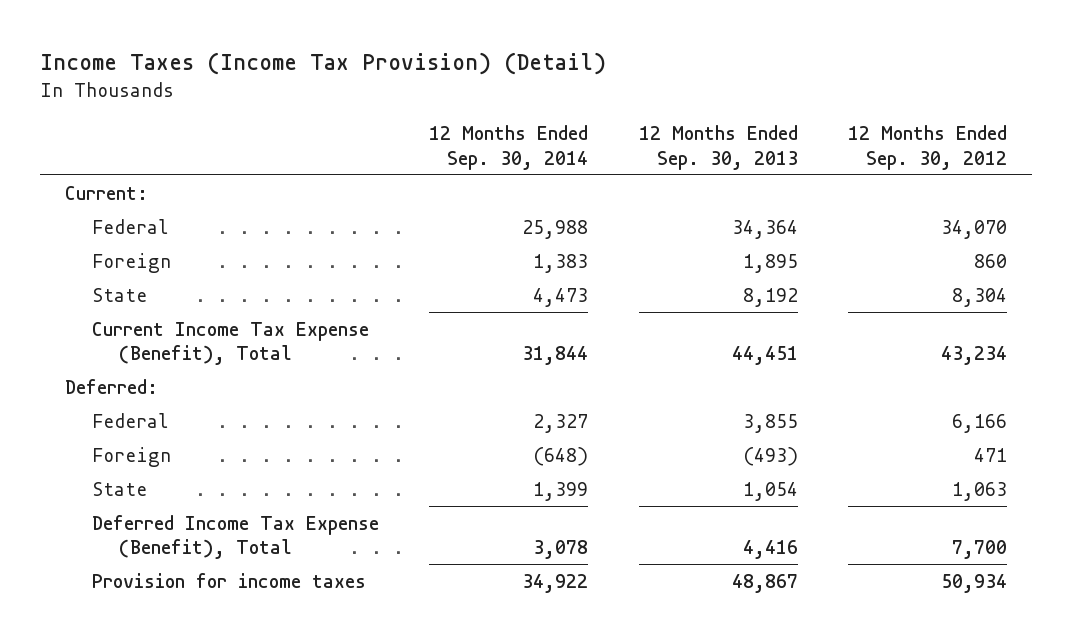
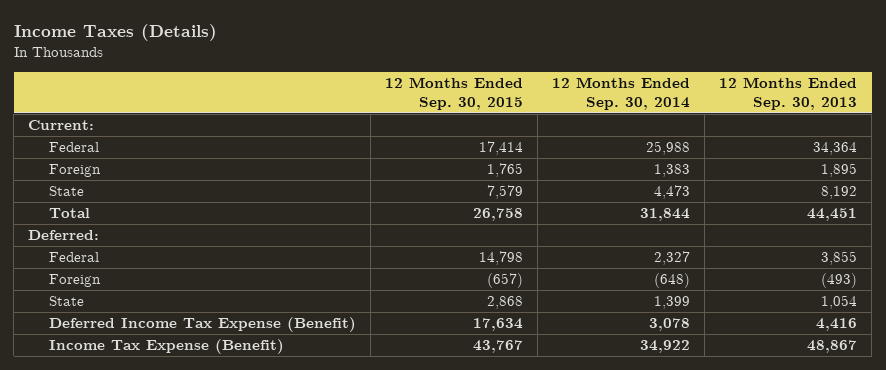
[39,52,606,76] Income Taxes (Income Tax Provision) (Detail) -> [13,23,217,41] Income Taxes (Details)
[847,125,1007,170] 12 Months Ended Sep. 30, 2012 -> none
none -> [385,77,524,110] 12 Months Ended Sep. 30, 2015
[91,321,369,366] Current Income Tax Expense (Benefit), Total -> [49,208,91,219] Total
[91,514,379,560] Deferred Income Tax Expense (Benefit), Total -> [49,317,357,333] Deferred Income Tax Expense (Benefit)
[91,572,366,588] Provision for income taxes -> [49,339,285,355] Income Tax Expense (Benefit)

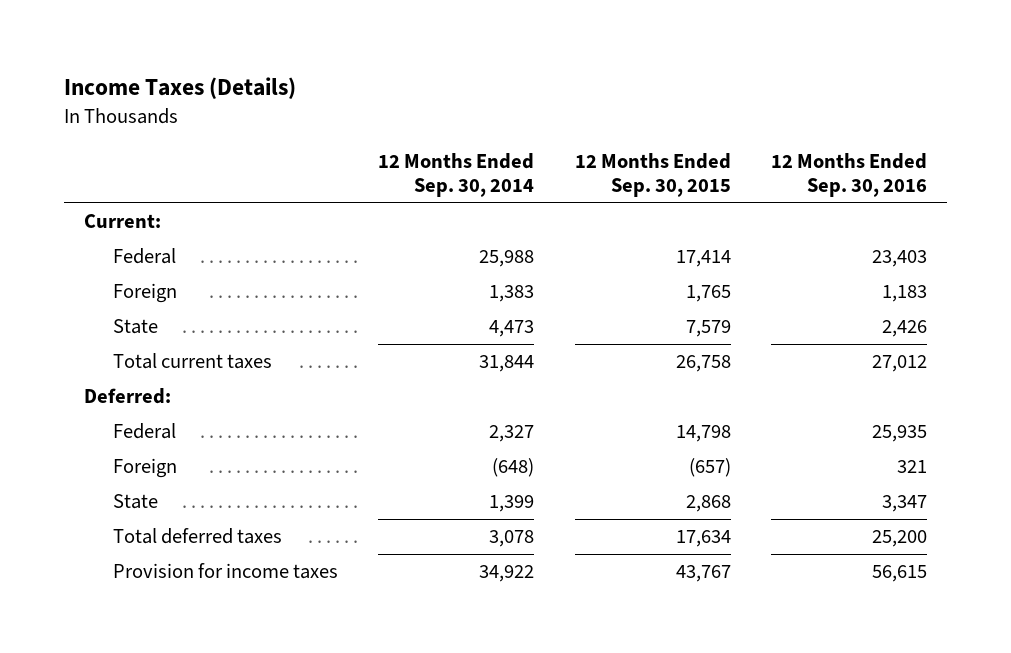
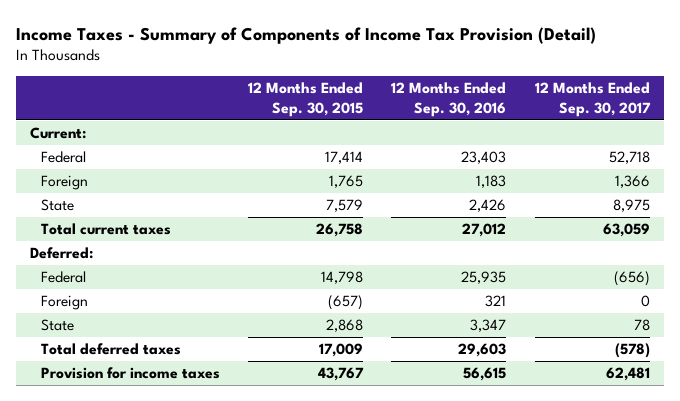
[63,77,296,100] Income Taxes (Details) -> [15,26,596,44] Income Taxes - Summary of Components of Income Tax Provision (Detail)
[378,152,535,197] 12 Months Ended Sep. 30, 2014 -> none
none -> [534,82,651,117] 12 Months Ended Sep. 30, 2017
[675,530,731,548] 17,634 -> [319,343,364,358] 17,009
[871,530,927,548] 25,200 -> [458,343,507,358] 29,603

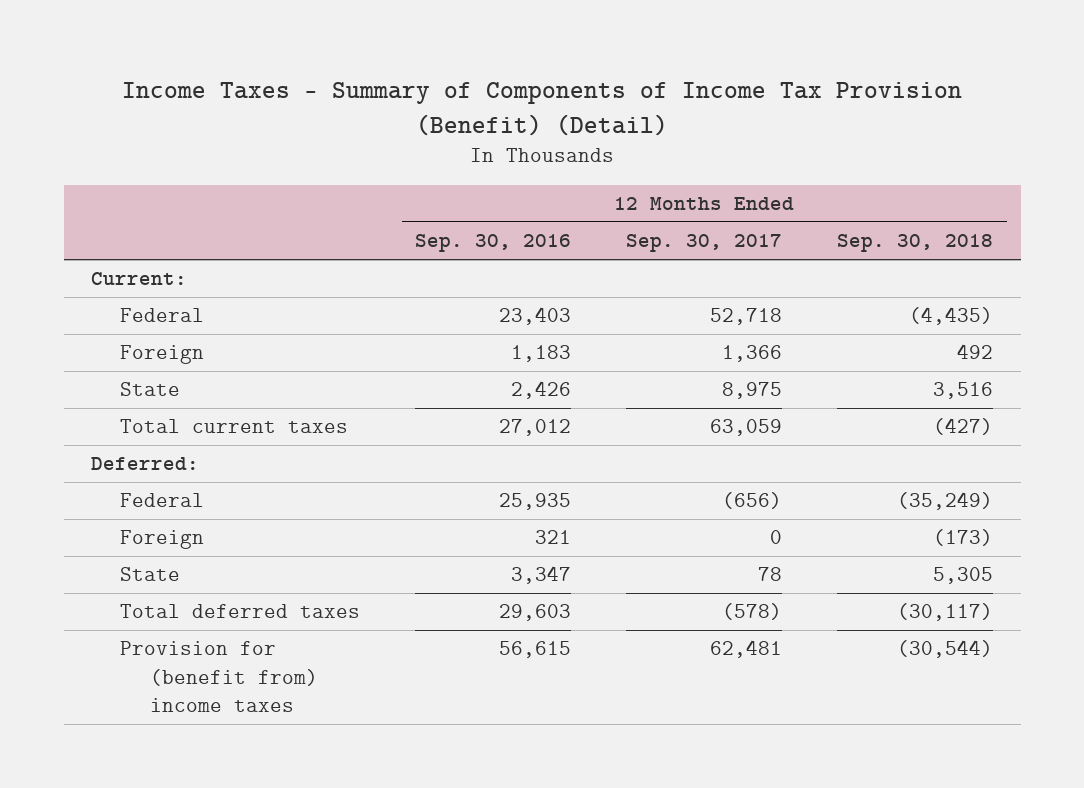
[15,26,596,44] Income Taxes - Summary of Components of Income Tax Provision (Detail) -> [122,82,963,136] Income Taxes - Summary of Components of Income Tax Provision (Benefit) (Detail)
[248,82,364,117] 12 Months Ended Sep. 30, 2015 -> none
none -> [837,234,994,253] Sep. 30, 2018
[40,367,220,380] Provision for income taxes -> [120,641,318,713] Provision for (benefit from) income taxes

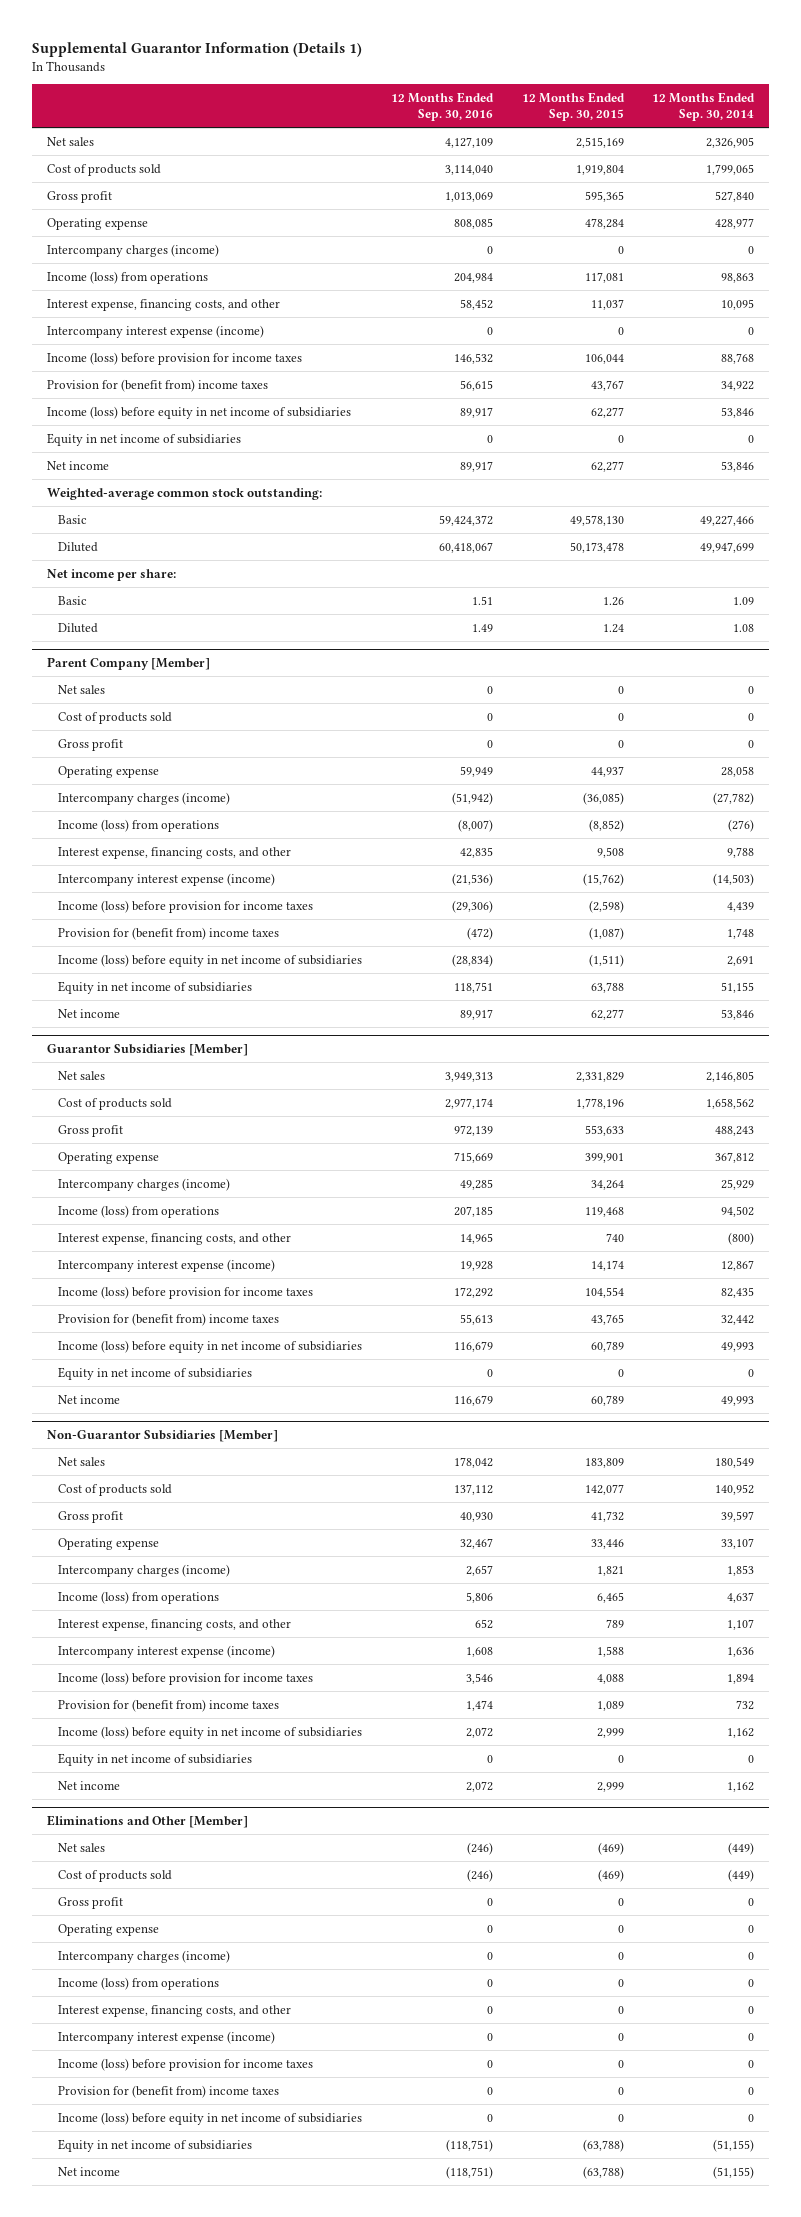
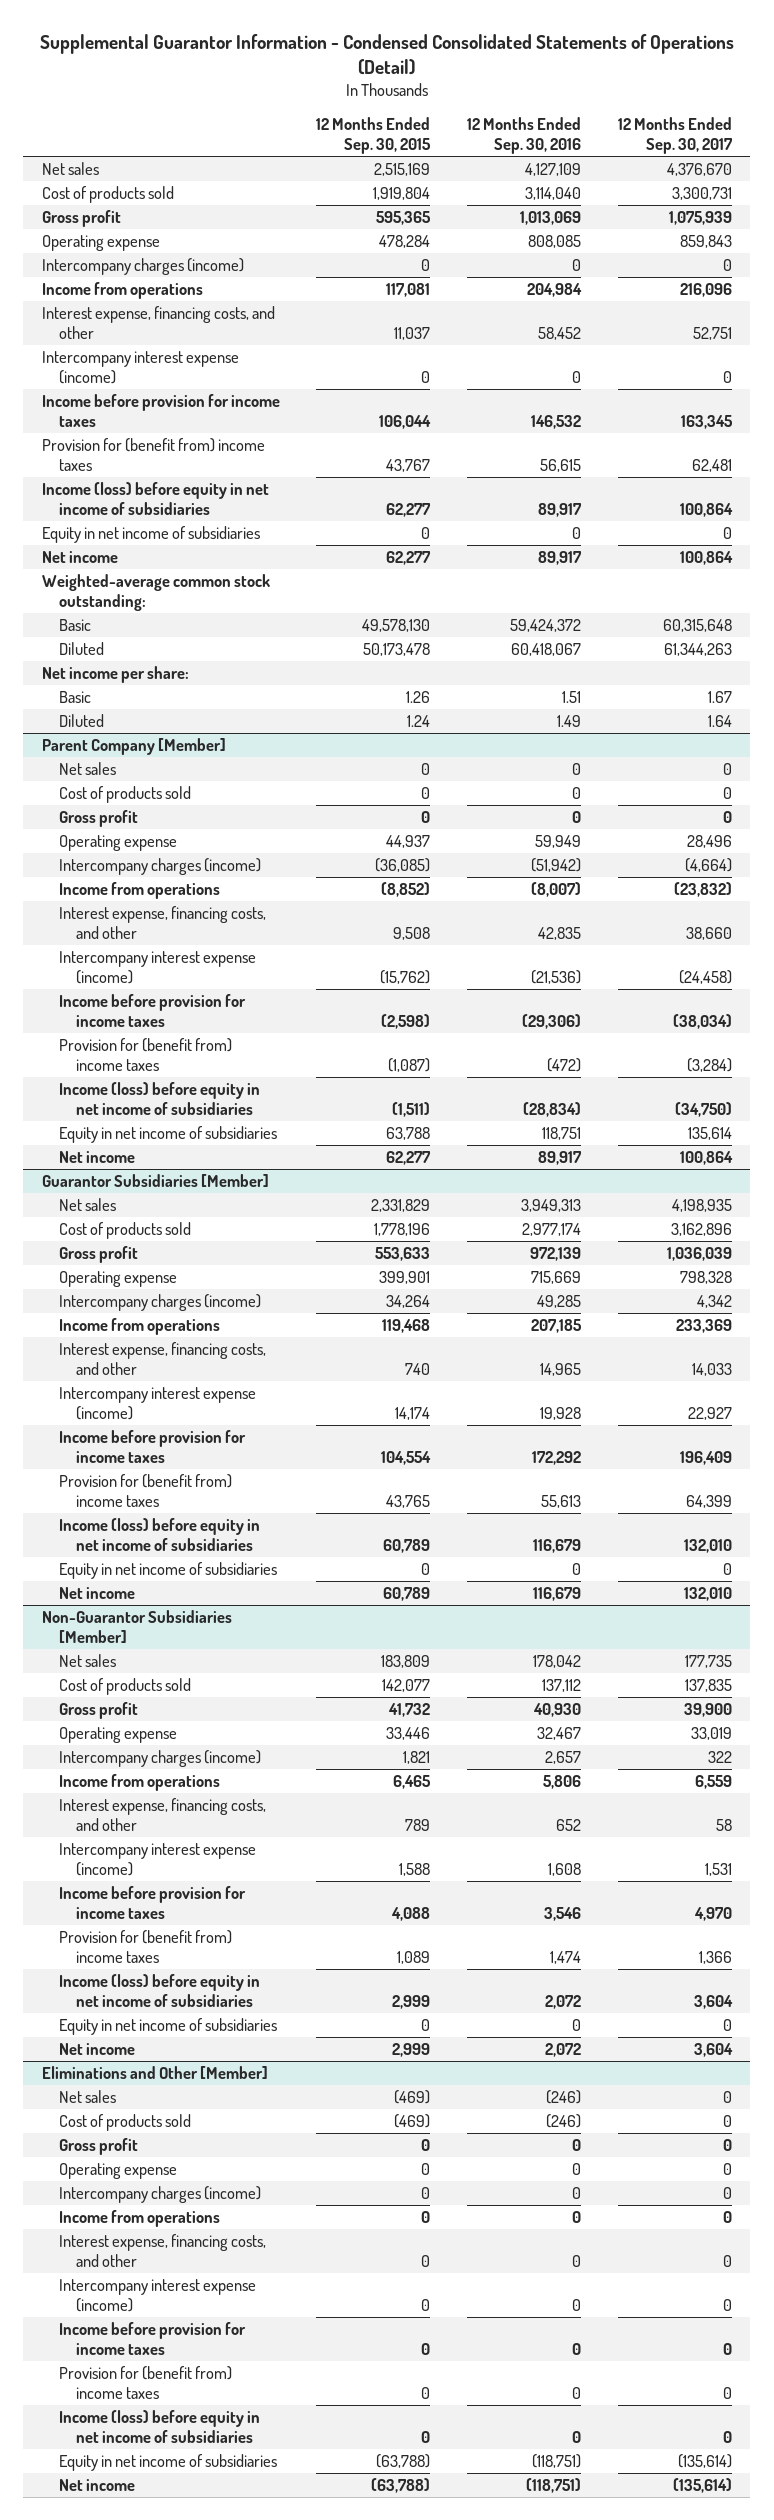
[32,41,363,57] Supplemental Guarantor Information (Details 1) -> [39,33,734,75] Supplemental Guarantor Information - Condensed Consolidated Statements of Operations (Detail)
[652,91,756,122] 12 Months Ended Sep. 30, 2014 -> none
none -> [617,117,733,155] 12 Months Ended Sep. 30, 2017
[46,270,208,284] Income (loss) from operations -> [41,282,203,300] Income from operations
[46,351,302,365] Income (loss) before provision for income taxes -> [41,394,280,427] Income before provision for income taxes
[58,818,220,832] Income (loss) from operations -> [58,882,220,900] Income from operations
[58,899,314,913] Income (loss) before provision for income taxes -> [58,994,246,1027] Income before provision for income taxes
[58,1204,220,1218] Income (loss) from operations -> [58,1318,220,1336] Income from operations
[58,1285,314,1299] Income (loss) before provision for income taxes -> [58,1430,246,1463] Income before provision for income taxes
[58,1590,220,1604] Income (loss) from operations -> [58,1774,220,1792] Income from operations
[58,1671,314,1685] Income (loss) before provision for income taxes -> [58,1886,246,1919] Income before provision for income taxes
[58,1976,220,1990] Income (loss) from operations -> [58,2210,220,2228] Income from operations
[58,2057,314,2071] Income (loss) before provision for income taxes -> [58,2322,246,2355] Income before provision for income taxes

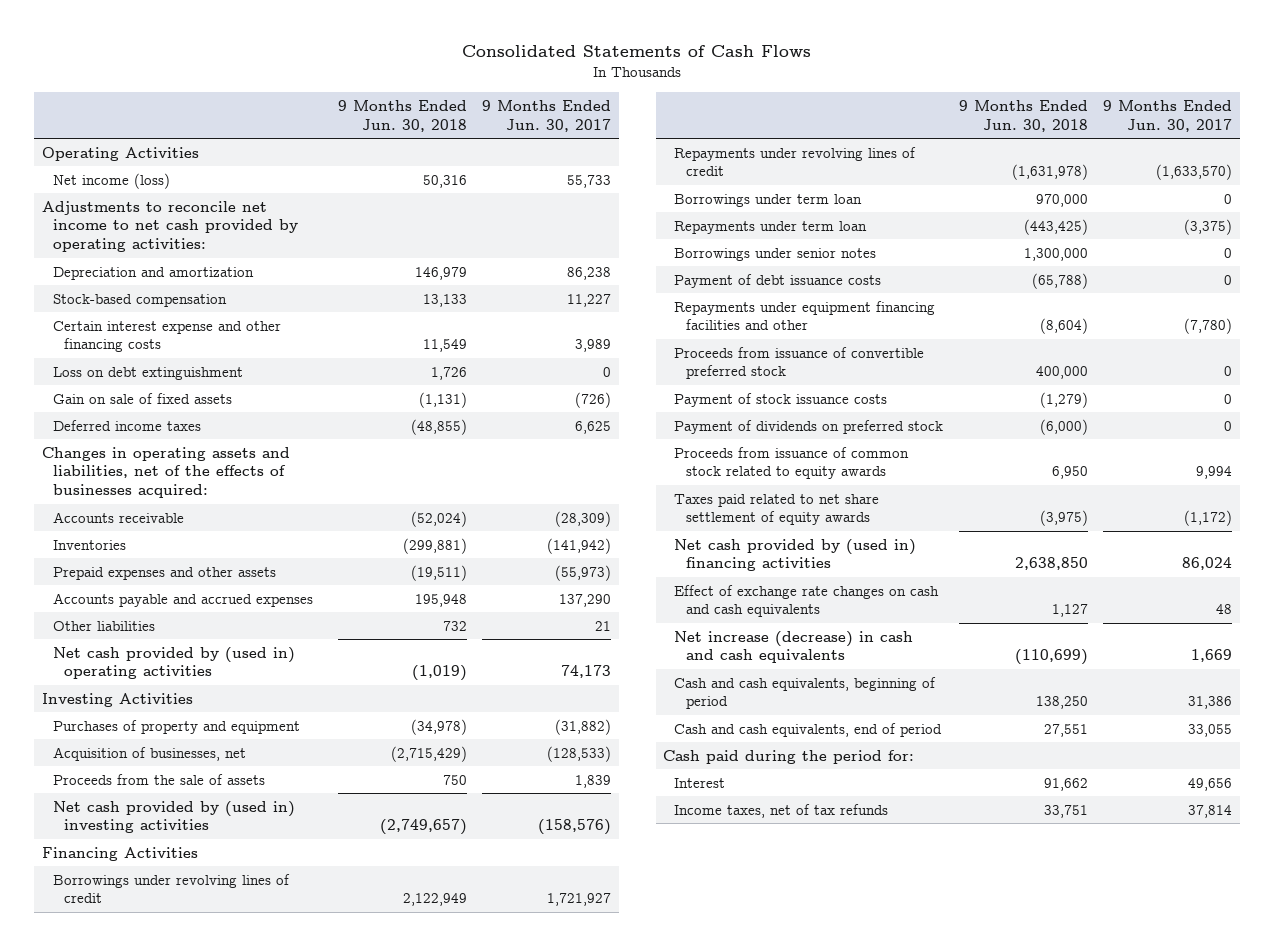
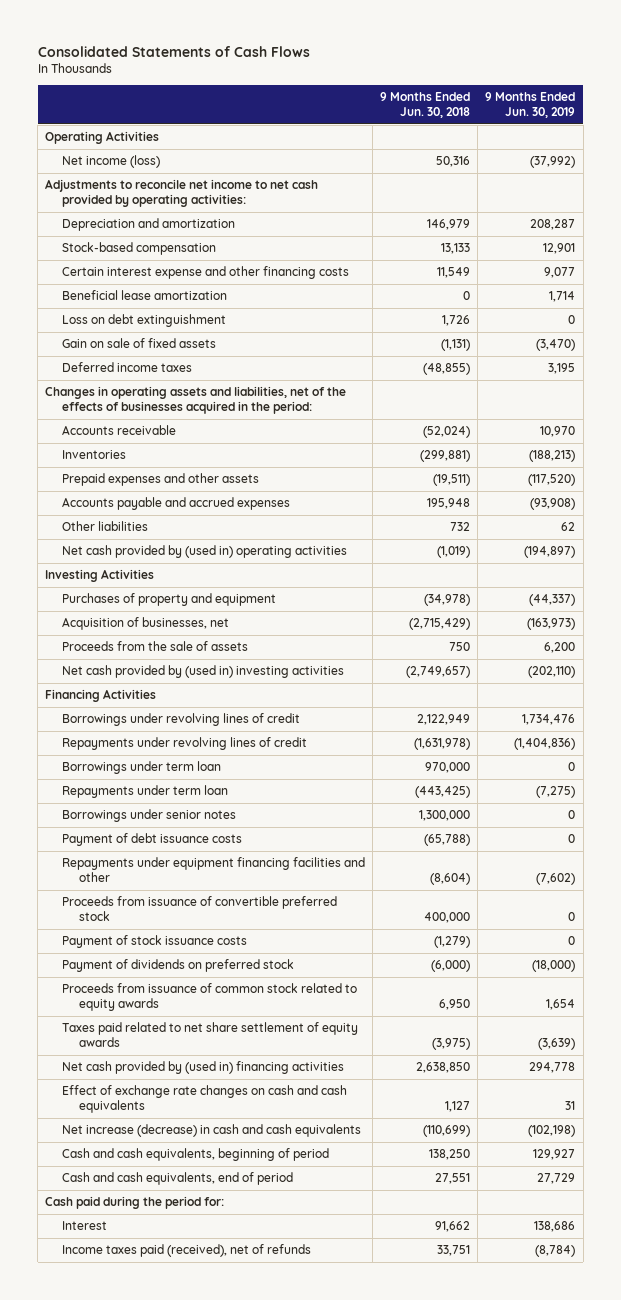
[481,99,611,132] 9 Months Ended Jun. 30, 2017 -> none
none -> [485,92,576,119] 9 Months Ended Jun. 30, 2019
none -> [62,290,228,301] Beneficial lease amortization
[42,446,291,499] Changes in operating assets and liabilities, net of the effects of businesses acquired: -> [45,386,347,415] Changes in operating assets and liabilities, net of the effects of businesses acquired in the period:
[674,803,889,818] Income taxes, net of tax refunds -> [62,1244,312,1258] Income taxes paid (received), net of refunds

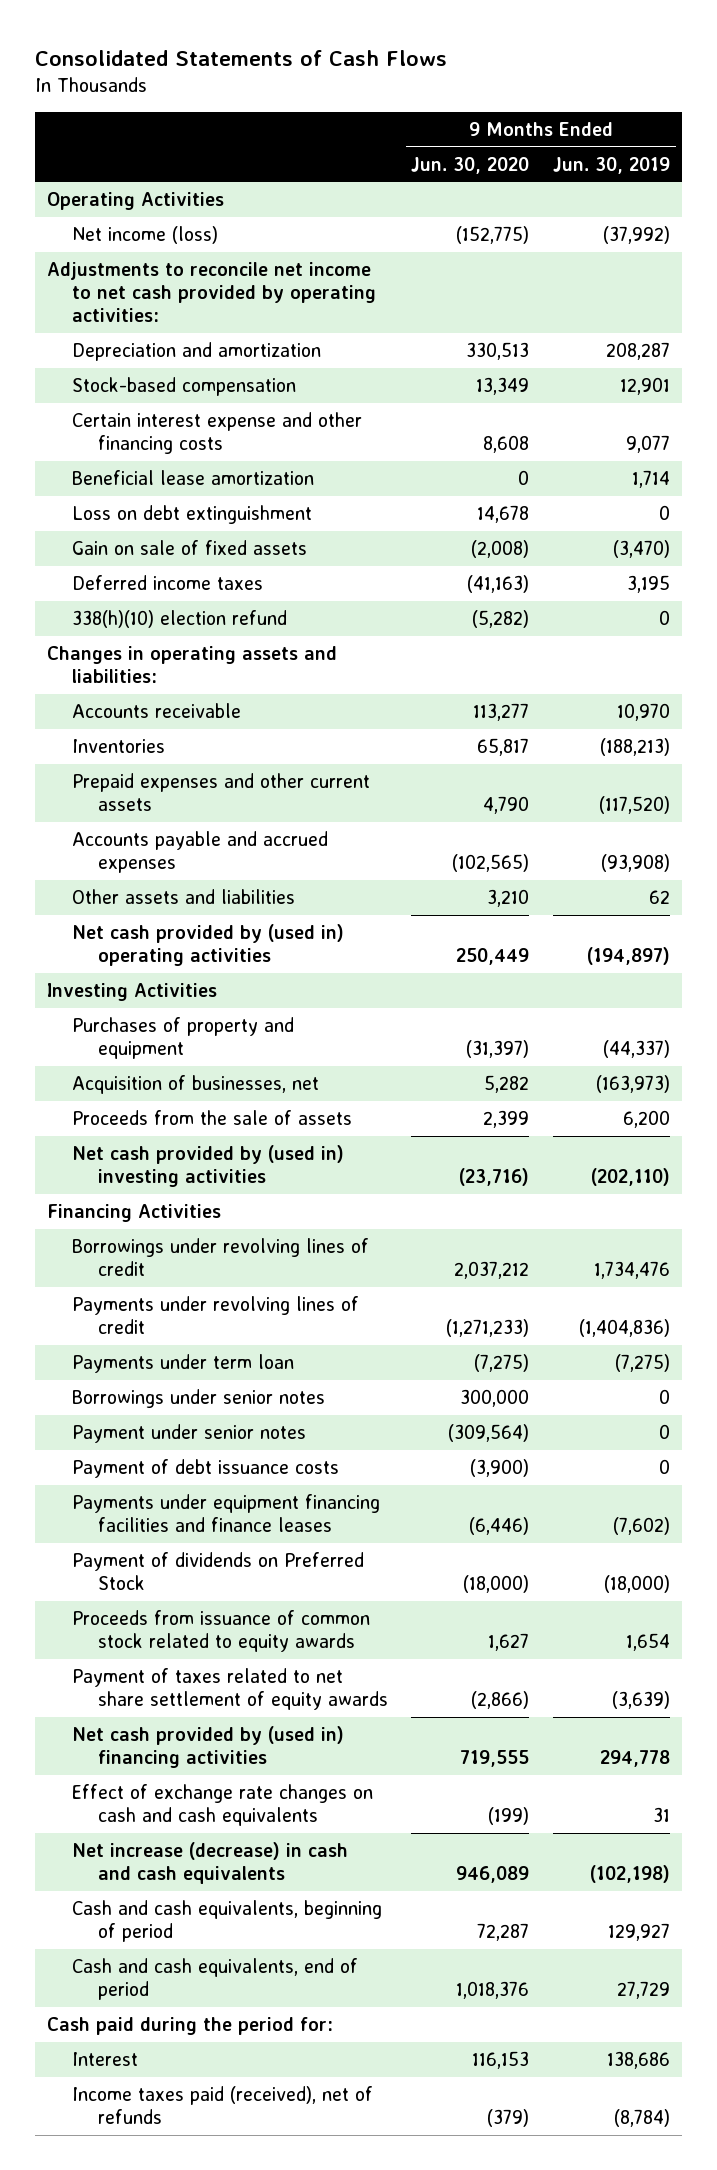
[380,92,471,119] 9 Months Ended Jun. 30, 2018 -> none
none -> [411,156,530,174] Jun. 30, 2020
none -> [72,609,288,628] 338(h)(10) election refund
[45,386,347,415] Changes in operating assets and liabilities, net of the effects of businesses acquired in the period: -> [46,645,337,684] Changes in operating assets and liabilities:
[62,473,260,487] Prepaid expenses and other assets -> [72,772,371,812] Prepaid expenses and other current assets
[62,521,149,532] Other liabilities -> [72,888,296,904] Other assets and liabilities
[62,761,222,775] Borrowings under term loan -> none
[62,737,308,751] Repayments under revolving lines of credit -> [72,1295,360,1335] Payments under revolving lines of credit
[62,785,229,799] Repayments under term loan -> [72,1353,295,1373] Payments under term loan
none -> [72,1423,307,1443] Payment under senior notes
[62,896,338,922] Proceeds from issuance of convertible preferred stock -> none
[62,935,248,949] Payment of stock issuance costs -> none
[62,857,366,883] Repayments under equipment financing facilities and other -> [72,1493,381,1533] Payments under equipment financing facilities and finance leases
[62,959,295,973] Payment of dividends on preferred stock -> [72,1551,365,1591] Payment of dividends on Preferred Stock
[62,1022,359,1048] Taxes paid related to net share settlement of equity awards -> [72,1667,388,1711] Payment of taxes related to net share settlement of equity awards

